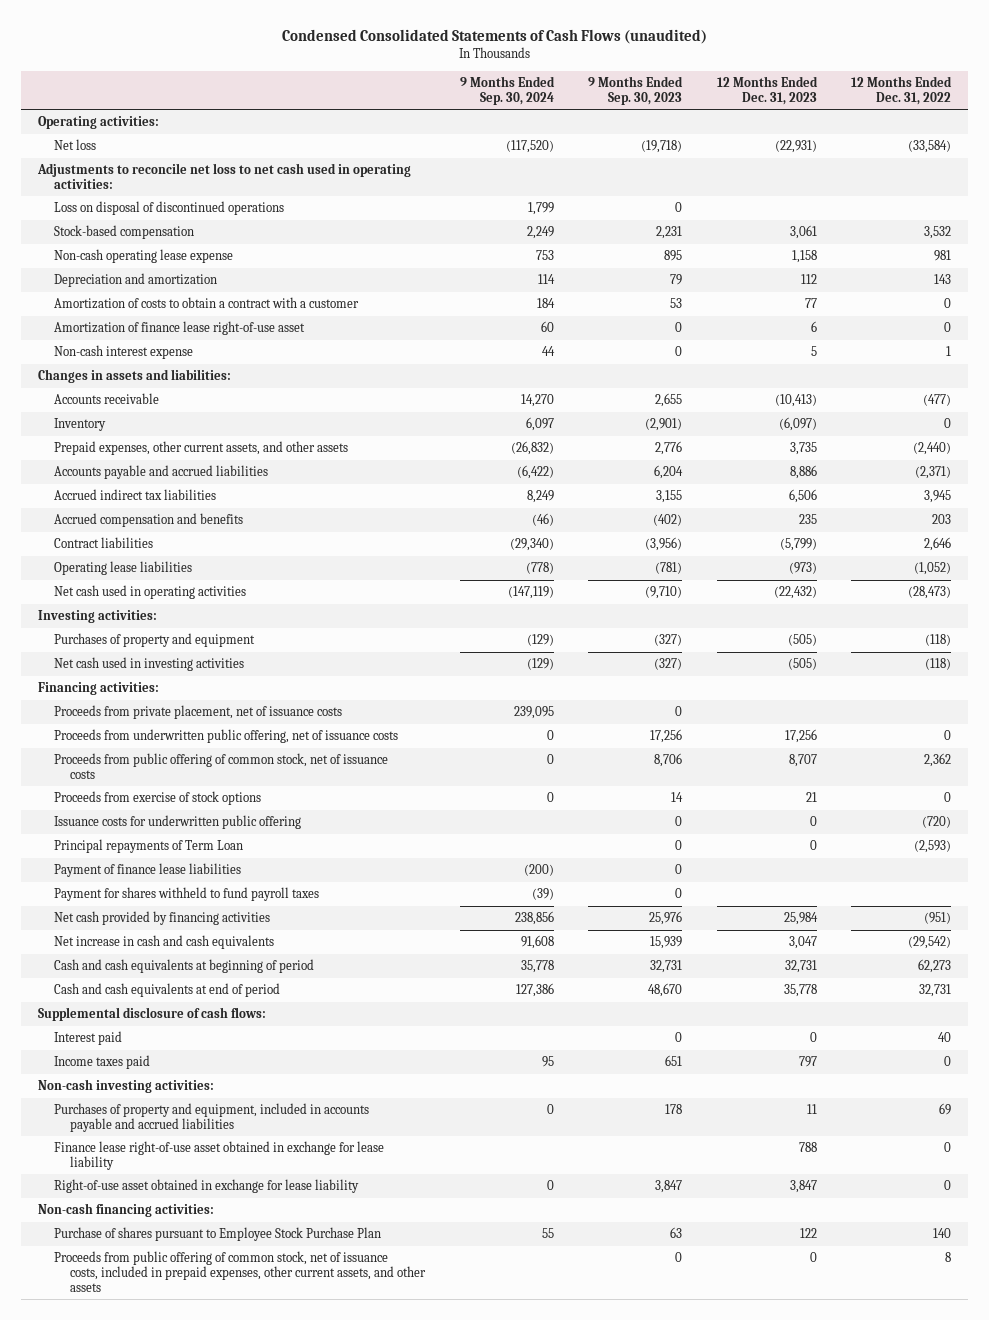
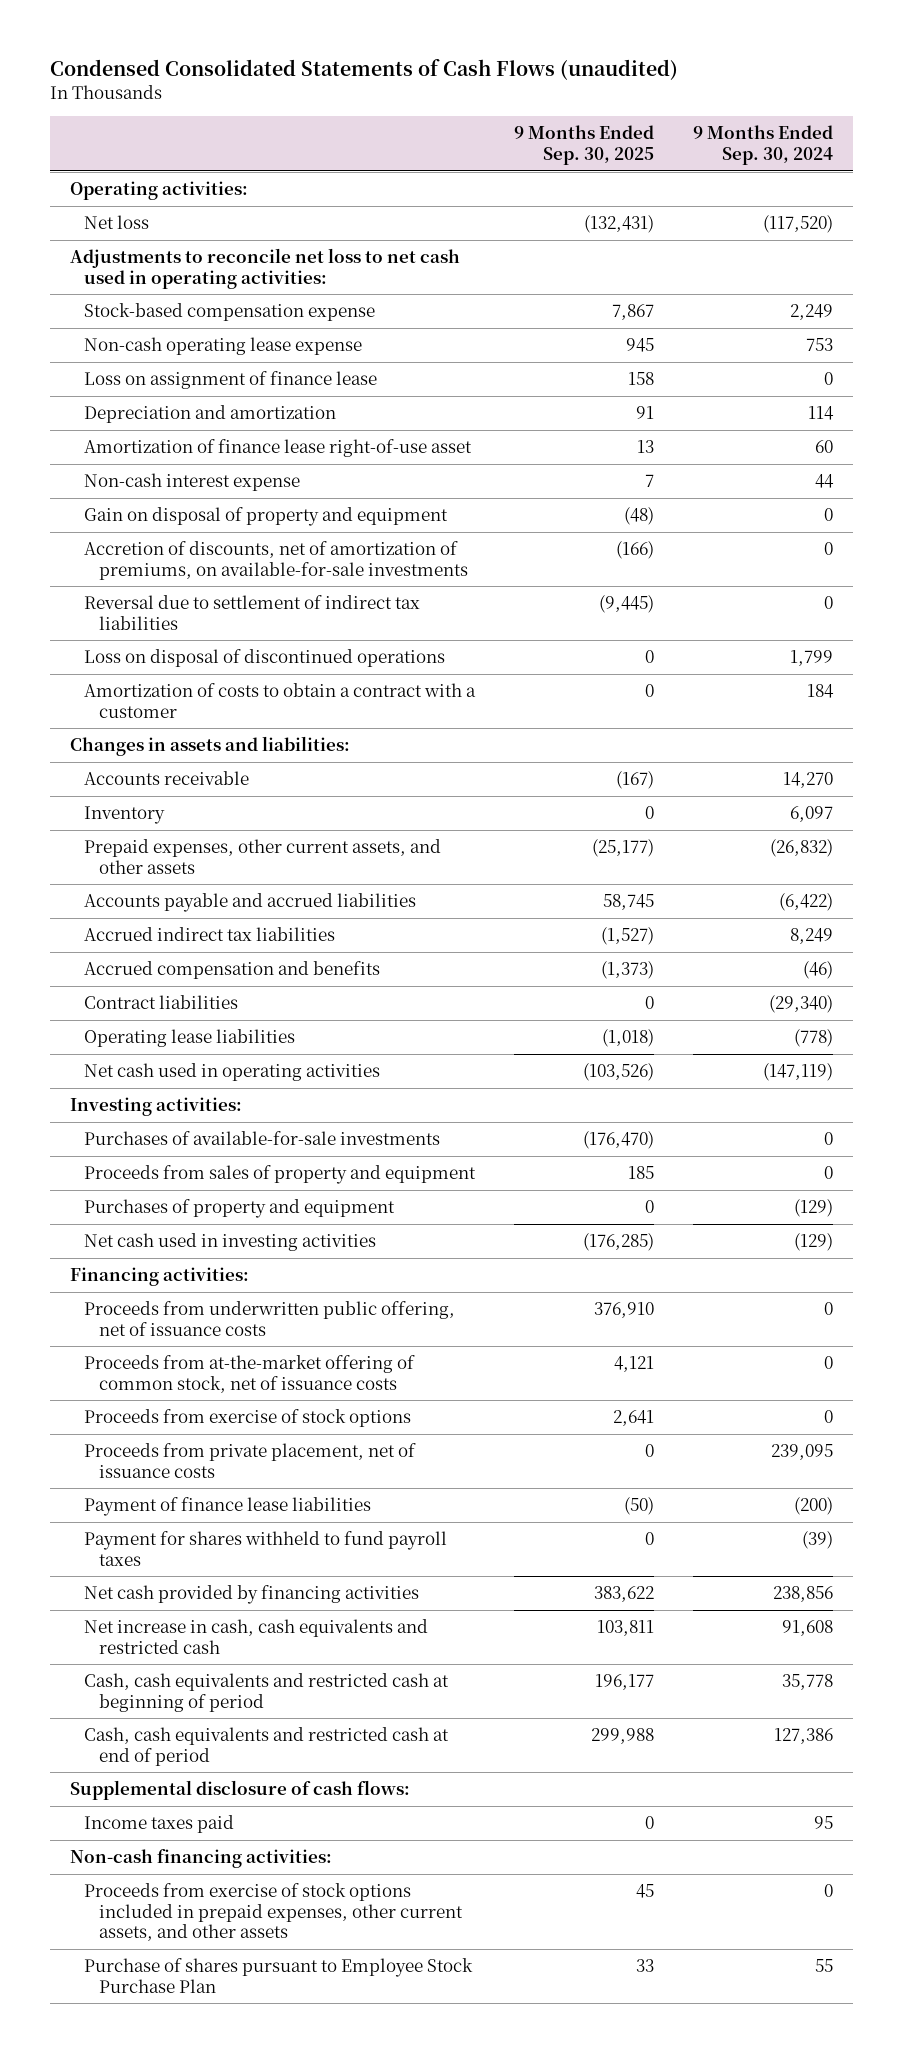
[588,76,684,105] 9 Months Ended Sep. 30, 2023 -> none
[716,76,818,105] 12 Months Ended Dec. 31, 2023 -> none
[851,76,953,105] 12 Months Ended Dec. 31, 2022 -> none
none -> [514,125,655,165] 9 Months Ended Sep. 30, 2025
[54,225,195,240] Stock-based compensation -> [84,303,376,322] Stock-based compensation expense
none -> [84,371,378,390] Loss on assignment of finance lease
none -> [84,507,449,527] Gain on disposal of property and equipment
none -> [84,541,469,580] Accretion of discounts, net of amortization of premiums, on available-for-sale investments
none -> [84,595,421,630] Reversal due to settlement of indirect tax liabilities
[54,201,285,216] Loss on disposal of discontinued operations -> [84,649,446,668] Loss on disposal of discontinued operations
[54,297,360,310] Amortization of costs to obtain a contract with a customer -> [84,683,477,718] Amortization of costs to obtain a contract with a customer
none -> [84,1131,441,1146] Purchases of available-for-sale investments
none -> [84,1165,477,1185] Proceeds from sales of property and equipment
[54,753,389,779] Proceeds from public offering of common stock, net of issuance costs -> [84,1355,416,1393] Proceeds from at-the-market offering of common stock, net of issuance costs
[54,815,302,830] Issuance costs for underwritten public offering -> none
[54,839,244,854] Principal repayments of Term Loan -> none
[54,705,343,720] Proceeds from private placement, net of issuance costs -> [84,1443,417,1478] Proceeds from private placement, net of issuance costs
[54,935,275,950] Net increase in cash and cash equivalents -> [84,1619,429,1654] Net increase in cash, cash equivalents and restricted cash
[54,959,315,974] Cash and cash equivalents at beginning of period -> [84,1673,450,1712] Cash, cash equivalents and restricted cash at beginning of period
[54,983,281,998] Cash and cash equivalents at end of period -> [84,1727,450,1766] Cash, cash equivalents and restricted cash at end of period
[54,1031,123,1046] Interest paid -> none
[38,1079,215,1094] Non-cash investing activities: -> none
[54,1103,370,1132] Purchases of property and equipment, included in accounts payable and accrued liabilities -> none
[54,1141,385,1170] Finance lease right-of-use asset obtained in exchange for lease liability -> none
[54,1179,360,1194] Right-of-use asset obtained in exchange for lease liability -> none
none -> [84,1883,464,1942] Proceeds from exercise of stock options included in prepaid expenses, other current assets, and other assets
[54,1251,427,1292] Proceeds from public offering of common stock, net of issuance costs, included in prepaid expenses, other current assets, and other assets -> none

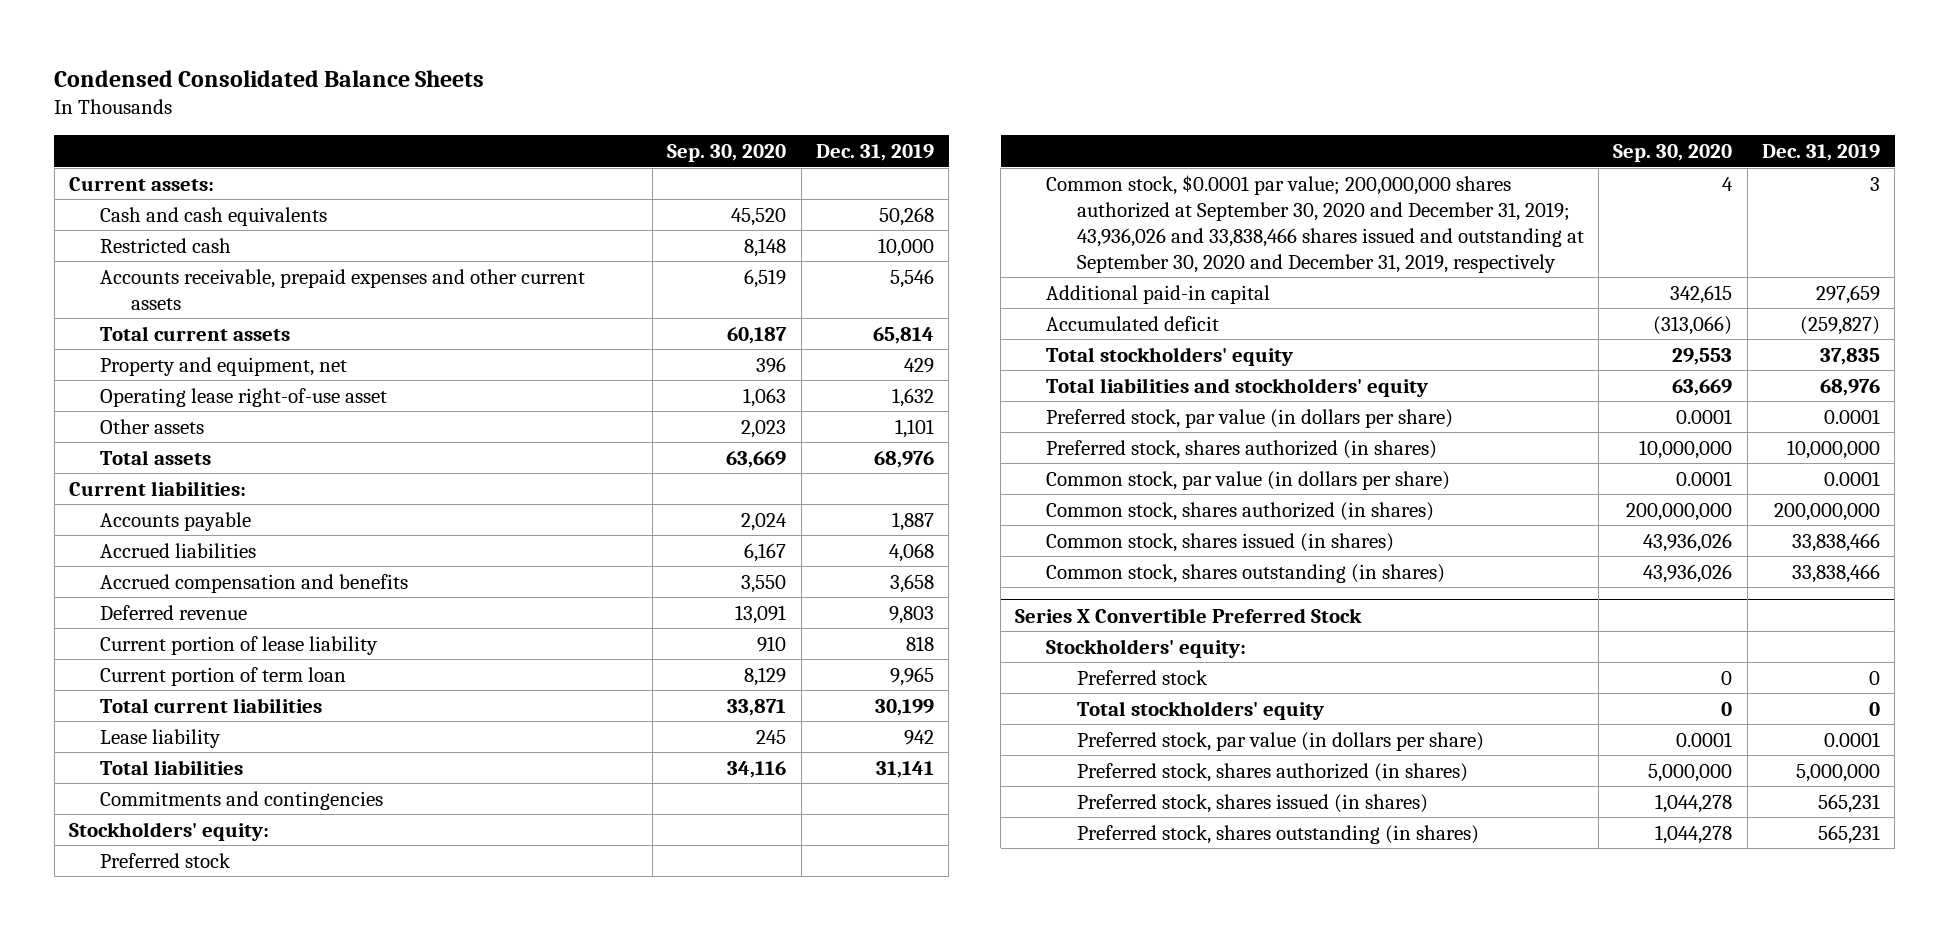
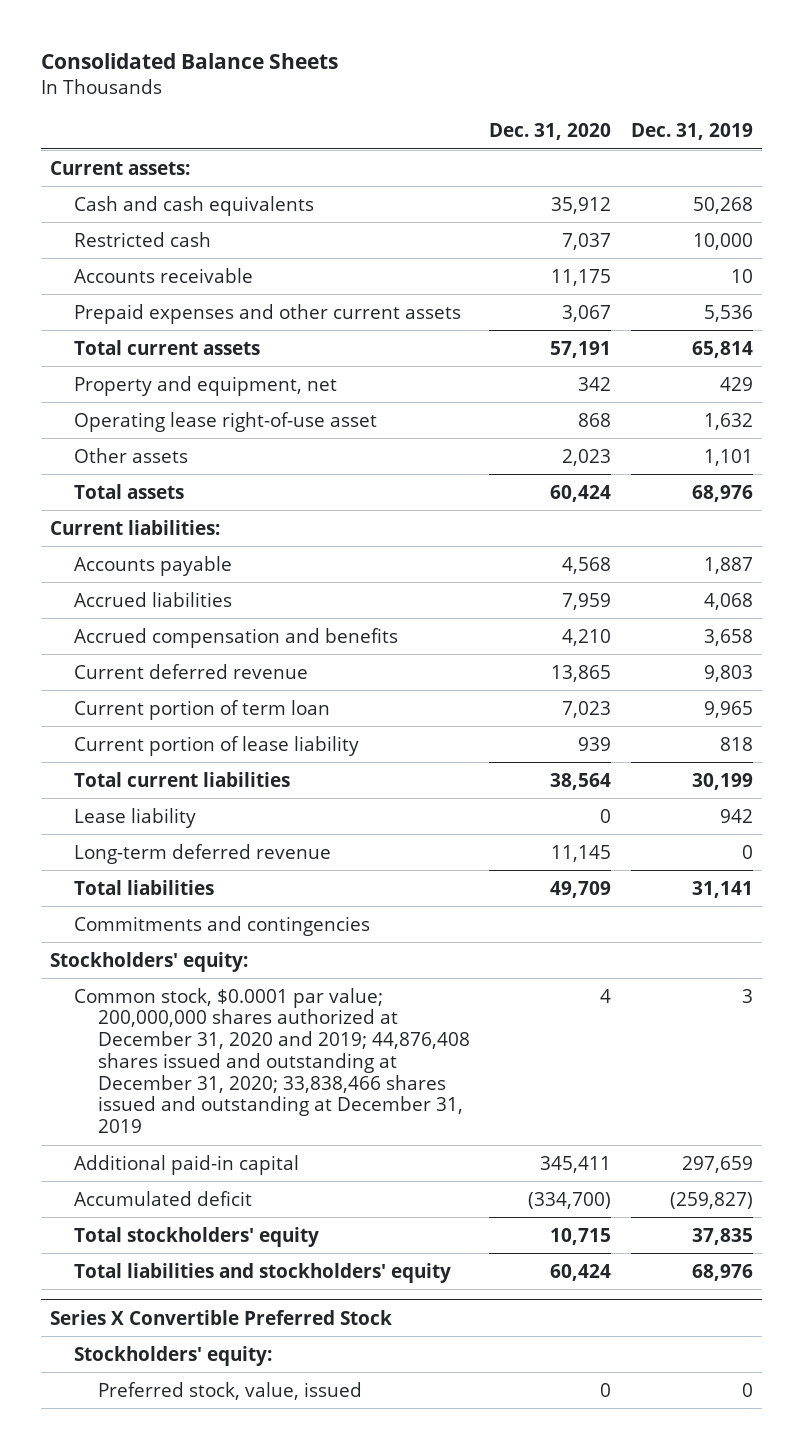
[54,69,485,87] Condensed Consolidated Balance Sheets -> [40,53,338,70] Consolidated Balance Sheets
[667,143,787,162] Sep. 30, 2020 -> none
none -> [489,123,612,141] Dec. 31, 2020
none -> [74,267,254,283] Accounts receivable
[99,268,585,310] Accounts receivable, prepaid expenses and other current assets -> [74,303,462,324] Prepaid expenses and other current assets
[890,268,935,288] 5,546 -> [703,304,753,322] 5,536
[99,604,247,620] Deferred revenue -> [74,663,309,679] Current deferred revenue
[99,635,378,655] Current portion of lease liability -> [74,735,360,756] Current portion of lease liability
none -> [74,843,332,864] Long-term deferred revenue
[99,852,231,868] Preferred stock -> none
[1046,174,1584,273] Common stock, $0.0001 par value; 200,000,000 shares authorized at September 30, 2020 and December 31, 2019; 43,936,026 and 33,838,466 shares issued and outstanding at September 30, 2020 and December 31, 2019, respectively -> [74,987,470,1133] Common stock, $0.0001 par value; 200,000,000 shares authorized at December 31, 2020 and 2019; 44,876,408 shares issued and outstanding at December 31, 2020; 33,838,466 shares issued and outstanding at December 31, 2019
[1046,408,1454,428] Preferred stock, par value (in dollars per share) -> none
[1046,439,1438,459] Preferred stock, shares authorized (in shares) -> none
[1046,470,1451,490] Common stock, par value (in dollars per share) -> none
[1046,501,1435,521] Common stock, shares authorized (in shares) -> none
[1046,532,1395,552] Common stock, shares issued (in shares) -> none
[1046,563,1446,583] Common stock, shares outstanding (in shares) -> none
[1076,700,1324,720] Total stockholders' equity -> none
[1076,731,1484,751] Preferred stock, par value (in dollars per share) -> none
[1076,762,1468,782] Preferred stock, shares authorized (in shares) -> none
[1076,793,1428,813] Preferred stock, shares issued (in shares) -> none
[1076,824,1479,844] Preferred stock, shares outstanding (in shares) -> none
[1076,669,1208,685] Preferred stock -> [97,1381,362,1400] Preferred stock, value, issued

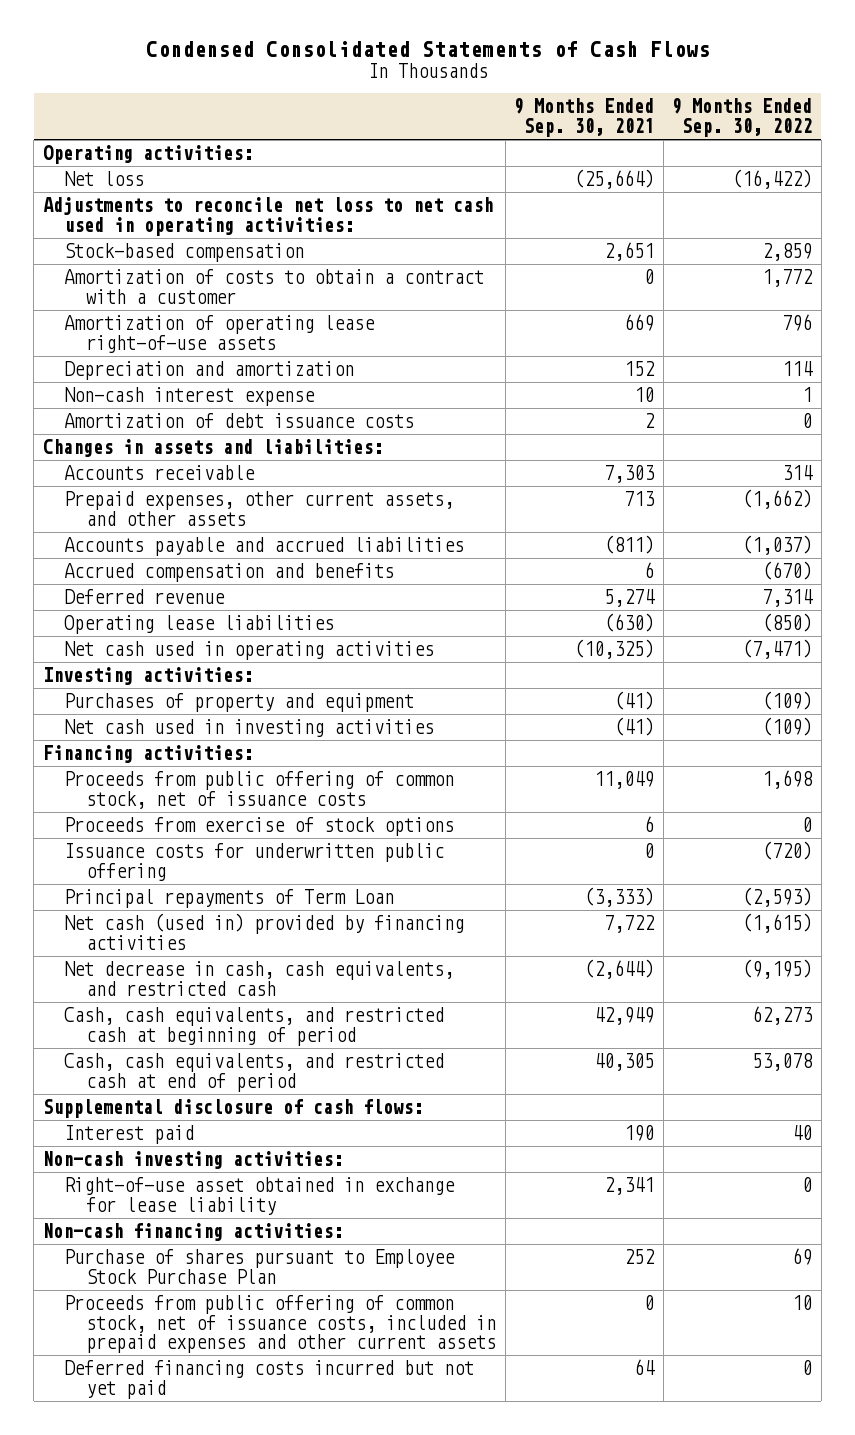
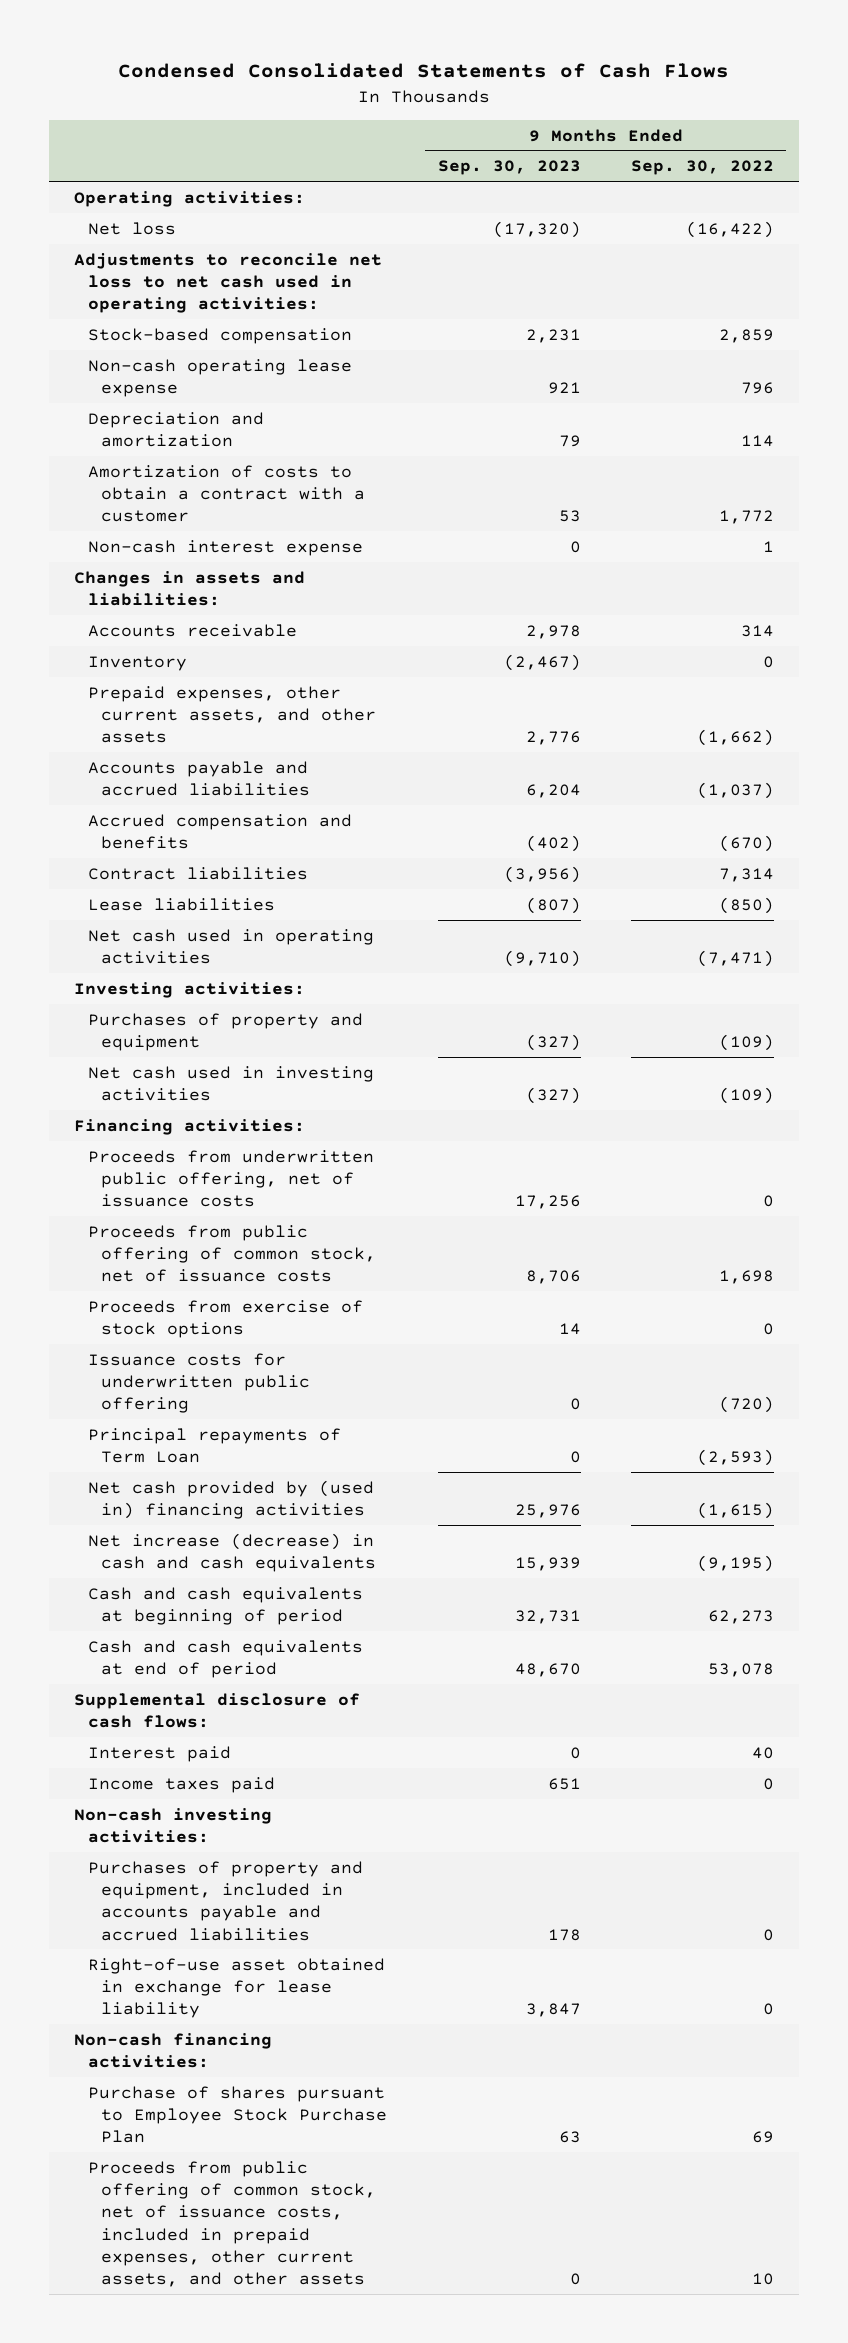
[514,98,655,138] 9 Months Ended Sep. 30, 2021 -> none
none -> [437,160,581,176] Sep. 30, 2023
[64,314,376,353] Amortization of operating lease right-of-use assets -> [87,358,352,397] Non-cash operating lease expense
[64,268,485,304] Amortization of costs to obtain a contract with a customer -> [87,464,366,523] Amortization of costs to obtain a contract with a customer
[64,412,415,428] Amortization of debt issuance costs -> none
none -> [87,655,187,671] Inventory
[64,588,226,604] Deferred revenue -> [87,866,308,880] Contract liabilities
[64,614,335,634] Operating lease liabilities -> [87,897,275,911] Lease liabilities
none -> [87,1149,374,1208] Proceeds from underwritten public offering, net of issuance costs
[64,912,465,950] Net cash (used in) provided by financing activities -> [87,1479,374,1519] Net cash provided by (used in) financing activities
[64,960,455,996] Net decrease in cash, cash equivalents, and restricted cash -> [87,1532,377,1572] Net increase (decrease) in cash and cash equivalents
[64,1006,445,1046] Cash, cash equivalents, and restricted cash at beginning of period -> [87,1586,363,1625] Cash and cash equivalents at beginning of period
[64,1052,445,1092] Cash, cash equivalents, and restricted cash at end of period -> [87,1639,363,1678] Cash and cash equivalents at end of period
none -> [87,1776,275,1793] Income taxes paid
none -> [87,1860,363,1941] Purchases of property and equipment, included in accounts payable and accrued liabilities
[64,1359,475,1399] Deferred financing costs incurred but not yet paid -> none
[64,1294,496,1354] Proceeds from public offering of common stock, net of issuance costs, included in prepaid expenses and other current assets -> [87,2160,377,2288] Proceeds from public offering of common stock, net of issuance costs, included in prepaid expenses, other current assets, and other assets

